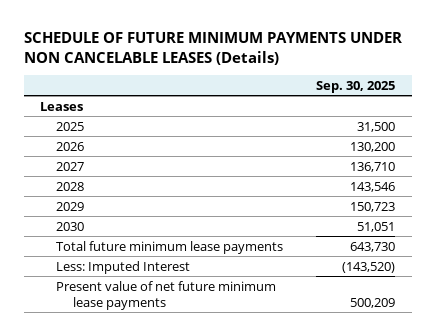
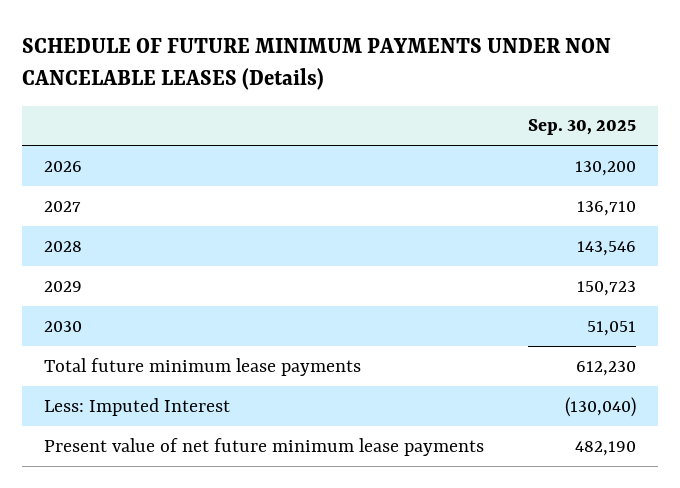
[40,101,84,111] Leases -> none
[56,121,85,131] 2025 -> none
[350,241,396,252] 643,730 -> [576,360,637,376] 612,230
[342,261,396,273] (143,520) -> [565,396,637,417] (130,040)
[350,297,396,308] 500,209 -> [575,440,637,456] 482,190

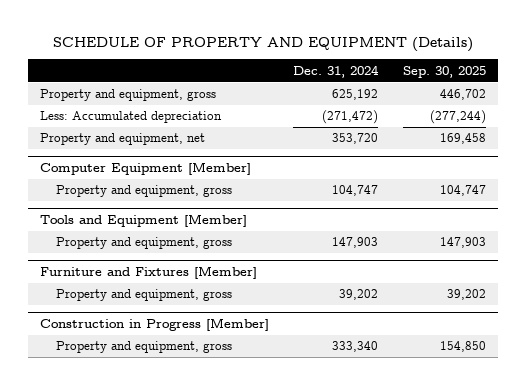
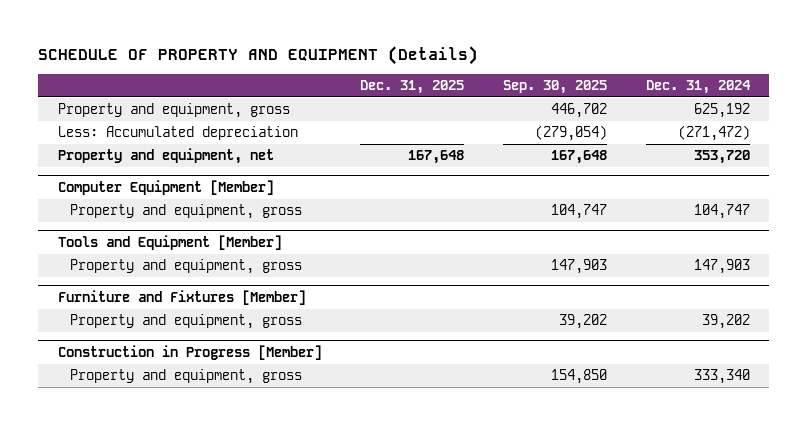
none -> [360,80,465,95] Dec. 31, 2025
[429,110,486,125] (277,244) -> [534,125,607,142] (279,054)
[439,133,486,145] 169,458 -> [550,150,607,165] 167,648

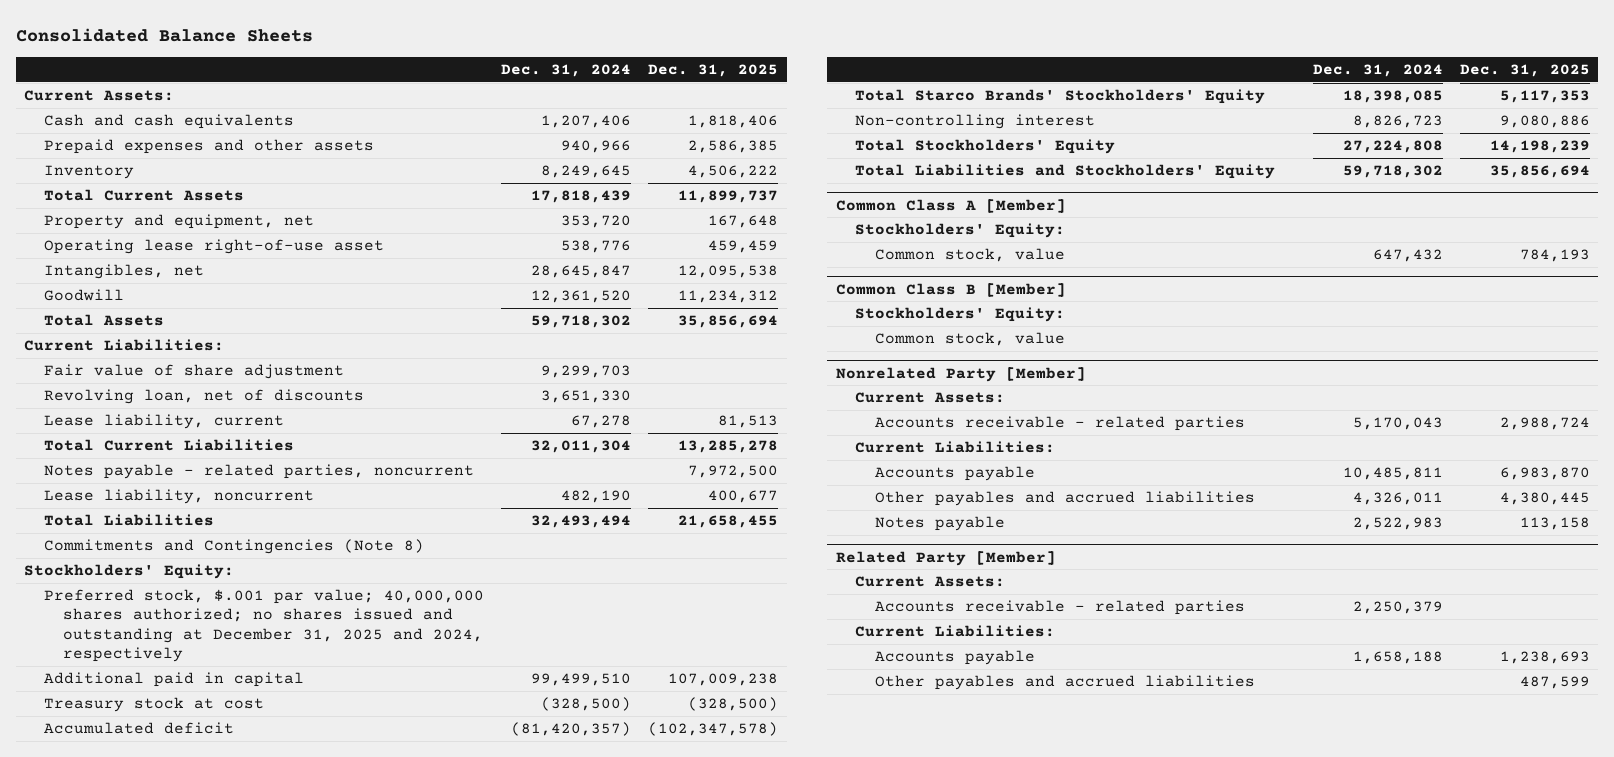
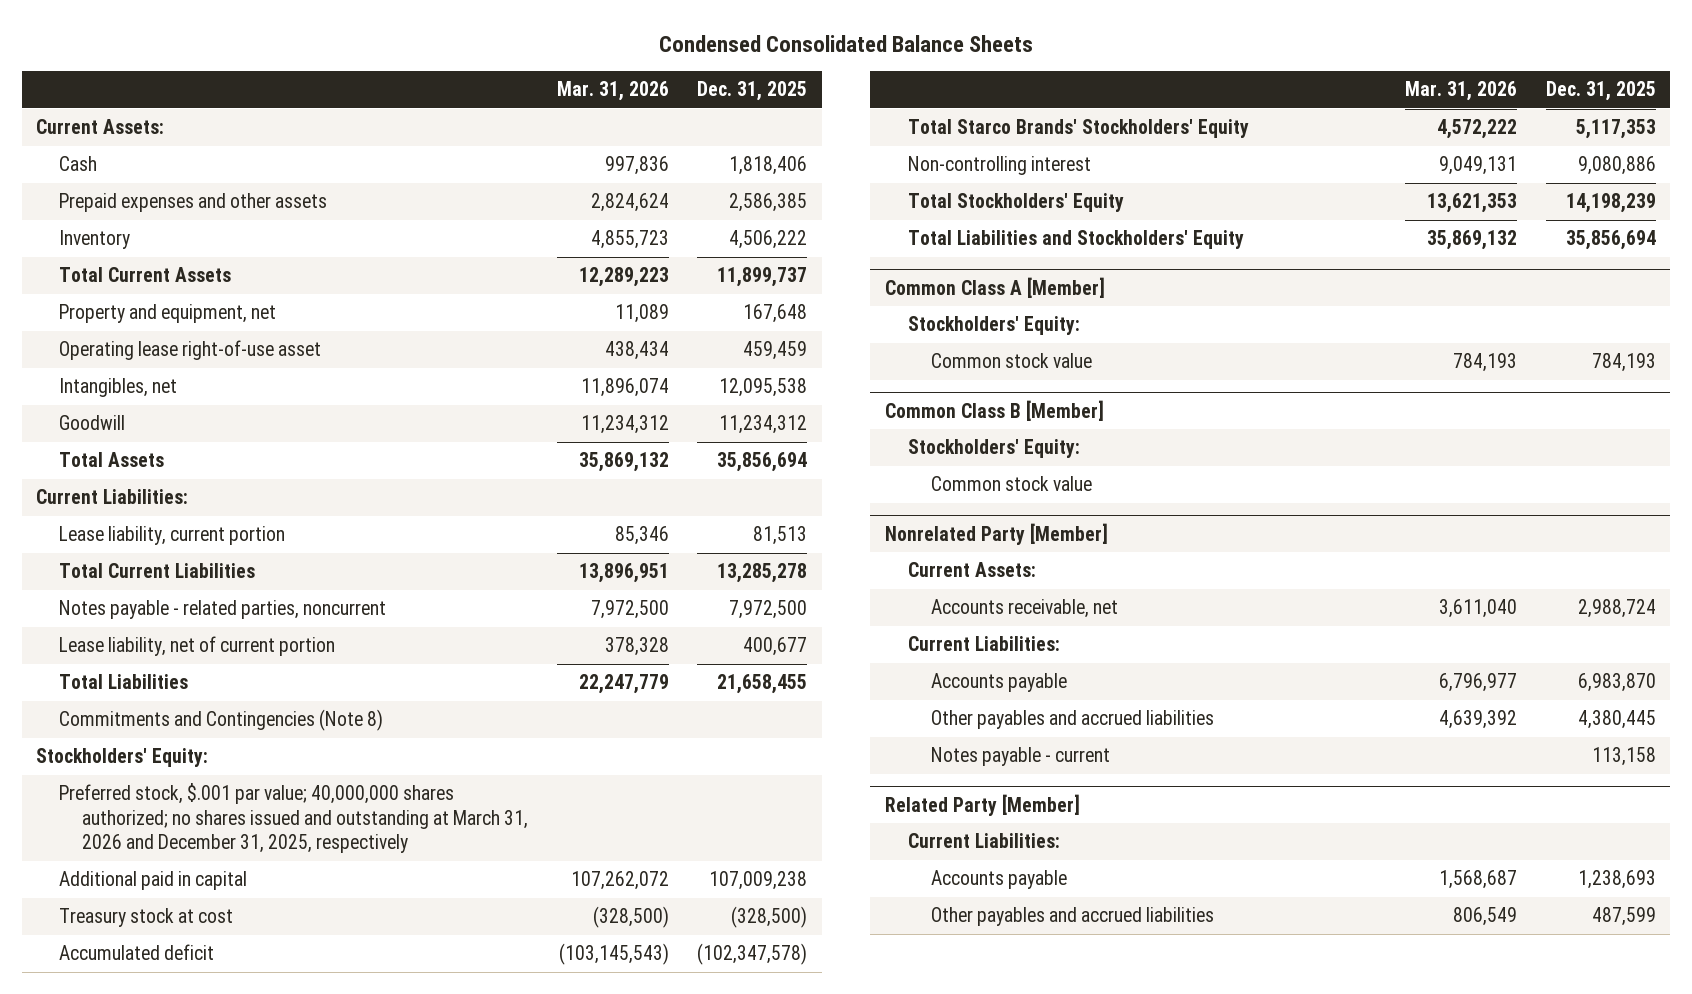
[15,27,313,42] Consolidated Balance Sheets -> [659,34,1034,52] Condensed Consolidated Balance Sheets
[501,63,632,77] Dec. 31, 2024 -> none
none -> [556,81,669,102] Mar. 31, 2026
[43,114,294,130] Cash and cash equivalents -> [58,156,97,172] Cash
[43,364,344,380] Fair value of share adjustment -> none
[43,389,364,405] Revolving loan, net of discounts -> none
[43,414,284,430] Lease liability, current -> [58,526,285,546] Lease liability, current portion
[43,489,314,505] Lease liability, noncurrent -> [58,636,335,657] Lease liability, net of current portion
[43,589,484,663] Preferred stock, $.001 par value; 40,000,000 shares authorized; no shares issued and outstanding at December 31, 2025 and 2024, respectively -> [58,783,529,854] Preferred stock, $.001 par value; 40,000,000 shares authorized; no shares issued and outstanding at March 31, 2026 and December 31, 2025, respectively
[874,248,1065,263] Common stock, value -> [930,353,1092,369] Common stock value
[874,332,1065,347] Common stock, value -> [930,476,1092,492] Common stock value
[874,416,1245,432] Accounts receivable - related parties -> [930,599,1118,619] Accounts receivable, net
[874,516,1005,532] Notes payable -> [930,747,1110,767] Notes payable - current
[855,576,1006,588] Current Assets: -> none
[874,600,1245,616] Accounts receivable - related parties -> none

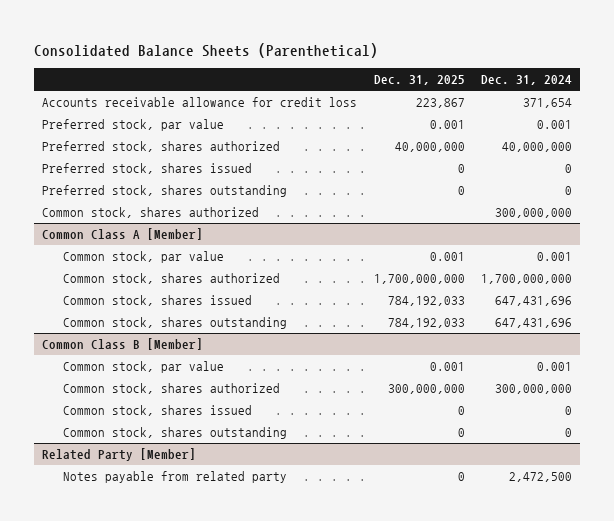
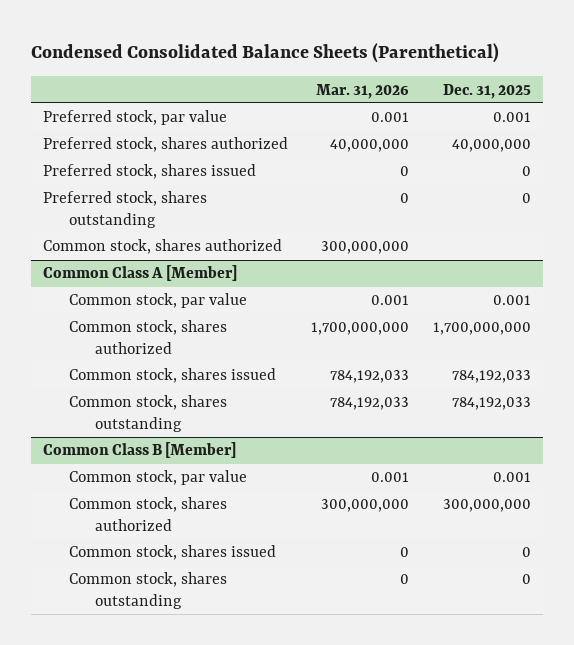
[34,42,379,58] Consolidated Balance Sheets (Parenthetical) -> [30,43,499,64] Condensed Consolidated Balance Sheets (Parenthetical)
[480,75,572,86] Dec. 31, 2024 -> none
none -> [316,83,410,99] Mar. 31, 2026
[42,97,358,108] Accounts receivable allowance for credit loss -> none
[42,448,197,462] Related Party [Member] -> none
[62,471,287,484] Notes payable from related party -> none

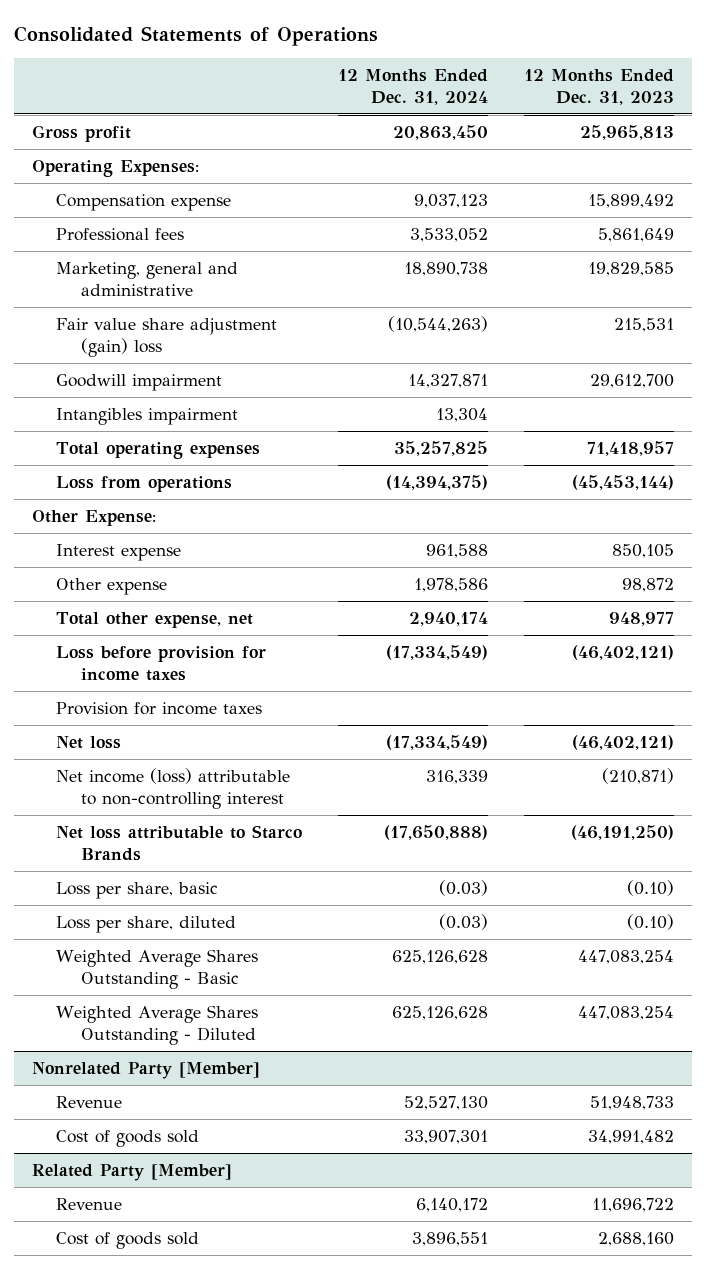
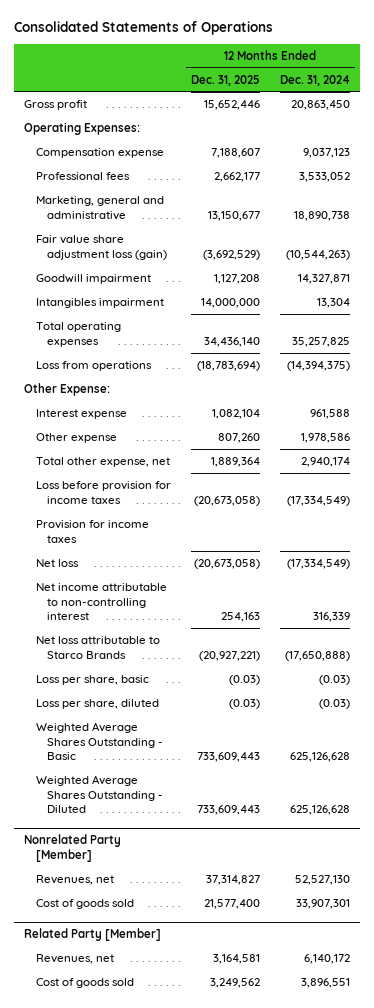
[524,68,675,105] 12 Months Ended Dec. 31, 2023 -> none
none -> [190,74,260,86] Dec. 31, 2025
[56,317,278,357] Fair value share adjustment (gain) loss -> [35,235,168,260] Fair value share adjustment loss (gain)
[56,767,291,809] Net income (loss) attributable to non-controlling interest -> [35,583,167,621] Net income attributable to non-controlling interest
[56,1095,123,1108] Revenue -> [35,875,114,886] Revenues, net
[56,1197,123,1210] Revenue -> [35,954,114,965] Revenues, net

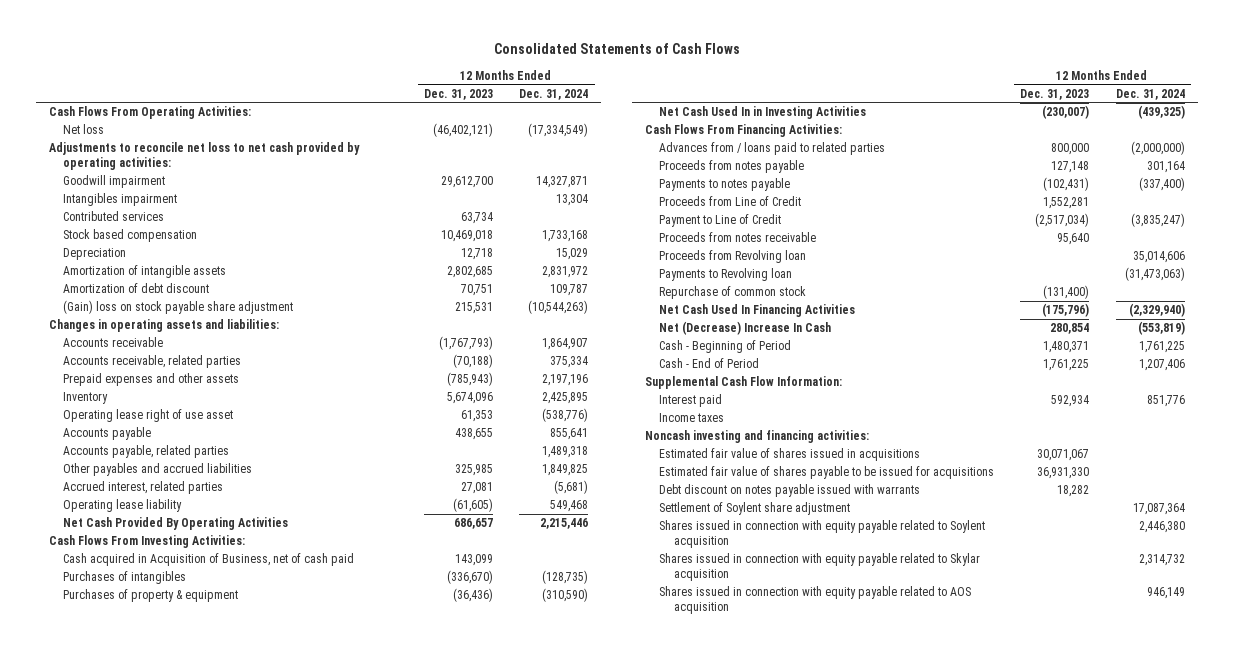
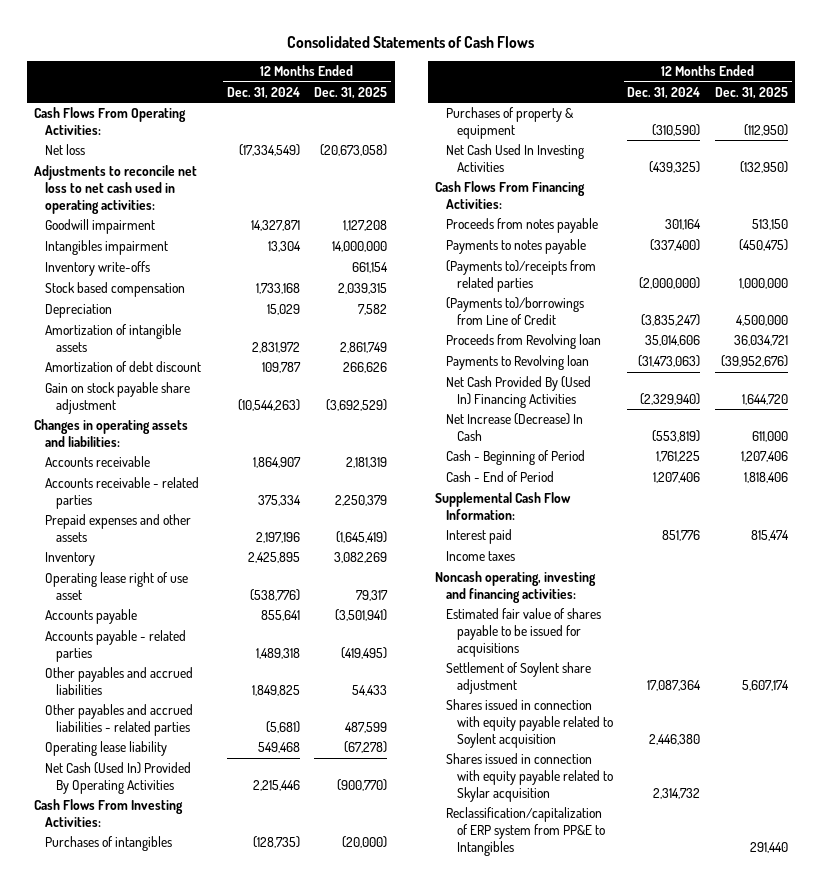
[424,88,494,100] Dec. 31, 2023 -> none
none -> [314,86,388,99] Dec. 31, 2025
[48,142,360,171] Adjustments to reconcile net loss to net cash provided by operating activities: -> [34,165,198,214] Adjustments to reconcile net loss to net cash used in operating activities:
[63,211,165,222] Contributed services -> none
none -> [45,261,151,277] Inventory write-offs
[63,300,294,315] (Gain) loss on stock payable share adjustment -> [45,382,191,414] Gain on stock payable share adjustment
[63,355,242,369] Accounts receivable, related parties -> [45,477,200,509] Accounts receivable - related parties
[63,445,230,459] Accounts payable, related parties -> [45,630,187,662] Accounts payable - related parties
[63,481,224,495] Accrued interest, related parties -> [45,704,194,736] Other payables and accrued liabilities - related parties
[63,517,289,531] Net Cash Provided By Operating Activities -> [45,762,192,794] Net Cash (Used In) Provided By Operating Activities
[63,553,355,567] Cash acquired in Acquisition of Business, net of cash paid -> none
[659,106,867,120] Net Cash Used In in Investing Activities -> [445,144,584,172] Net Cash Used In Investing Activities
[659,142,886,156] Advances from / loans paid to related parties -> none
[659,196,802,207] Proceeds from Line of Credit -> none
[659,232,817,243] Proceeds from notes receivable -> none
none -> [445,260,596,292] (Payments to)/receipts from related parties
[659,214,782,228] Payment to Line of Credit -> [445,297,584,325] (Payments to)/borrowings from Line of Credit
[659,286,807,300] Repurchase of common stock -> none
[659,304,856,318] Net Cash Used In Financing Activities -> [445,376,591,408] Net Cash Provided By (Used In) Financing Activities
[659,321,832,336] Net (Decrease) Increase In Cash -> [445,413,583,441] Net Increase (Decrease) In Cash
[659,448,921,462] Estimated fair value of shares issued in acquisitions -> none
[644,430,869,444] Noncash investing and financing activities: -> [435,571,597,603] Noncash operating, investing and financing activities:
[659,484,921,498] Debt discount on notes payable issued with warrants -> none
[659,586,972,615] Shares issued in connection with equity payable related to AOS acquisition -> none
none -> [445,807,605,856] Reclassification/capitalization of ERP system from PP&E to Intangibles

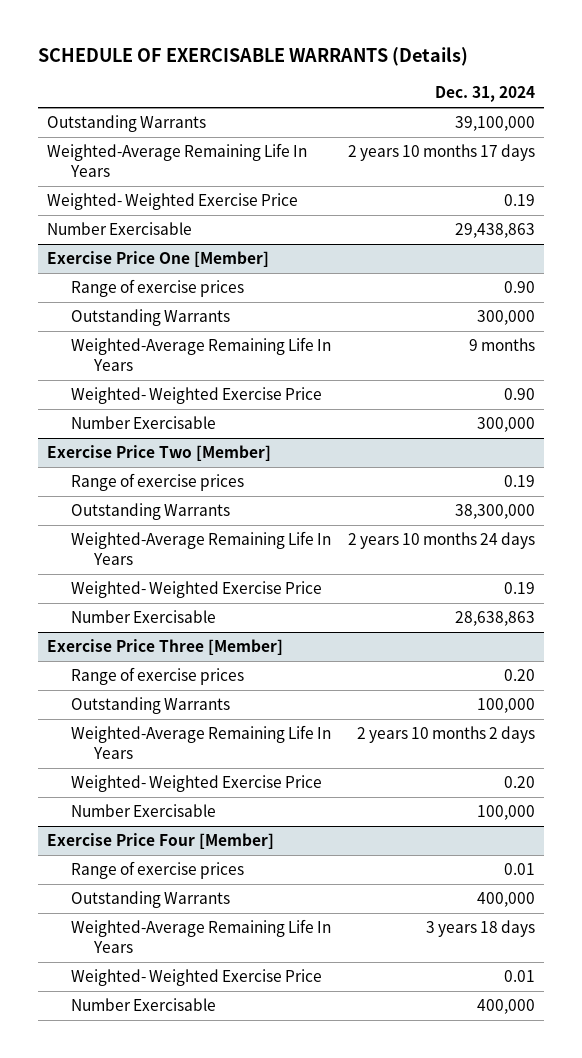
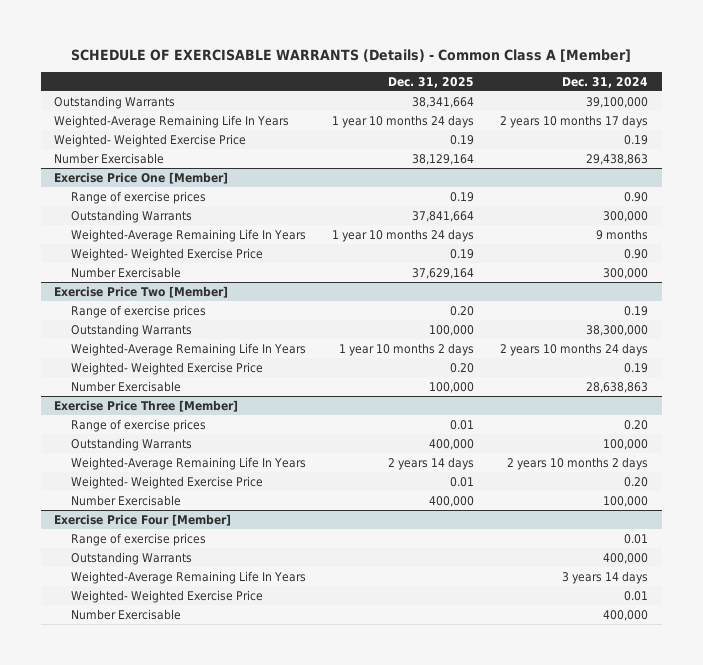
[37,47,468,67] SCHEDULE OF EXERCISABLE WARRANTS (Details) -> [71,48,632,62] SCHEDULE OF EXERCISABLE WARRANTS (Details) - Common Class A [Member]
none -> [388,76,475,88] Dec. 31, 2025
[426,920,536,938] 3 years 18 days -> [562,570,649,584] 3 years 14 days

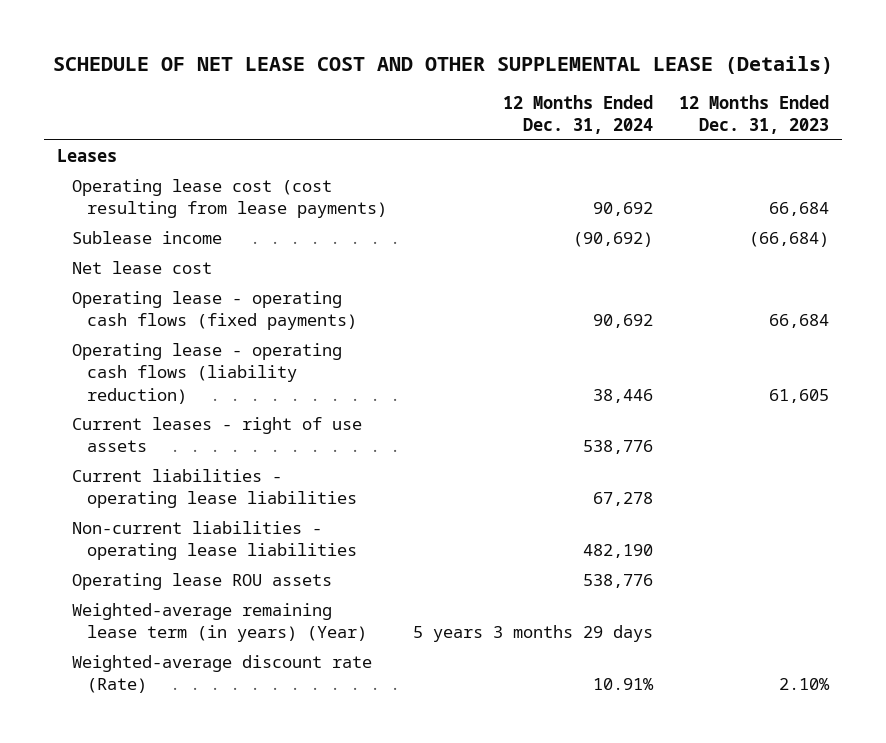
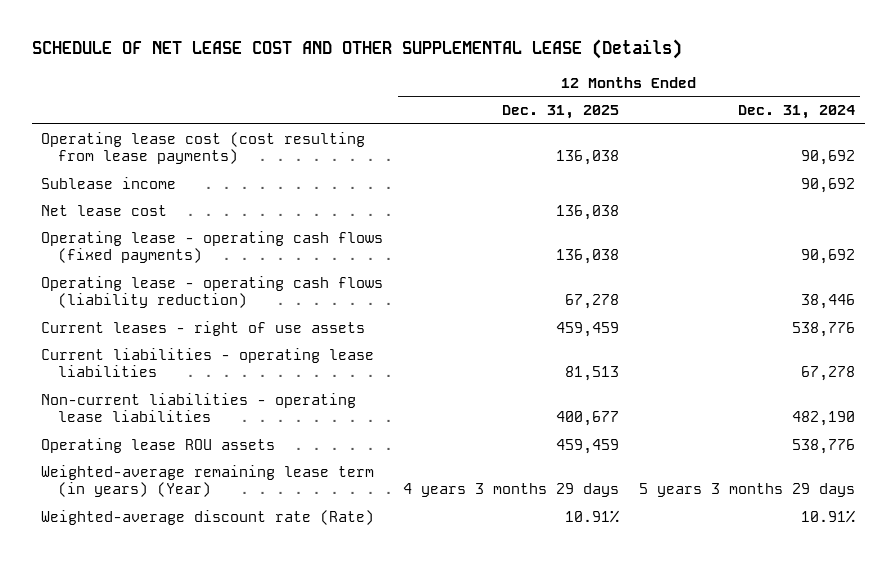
[679,94,830,135] 12 Months Ended Dec. 31, 2023 -> none
none -> [502,105,620,120] Dec. 31, 2025
[56,149,117,163] Leases -> none
[572,232,653,248] (90,692) -> [800,177,855,193] 90,692

